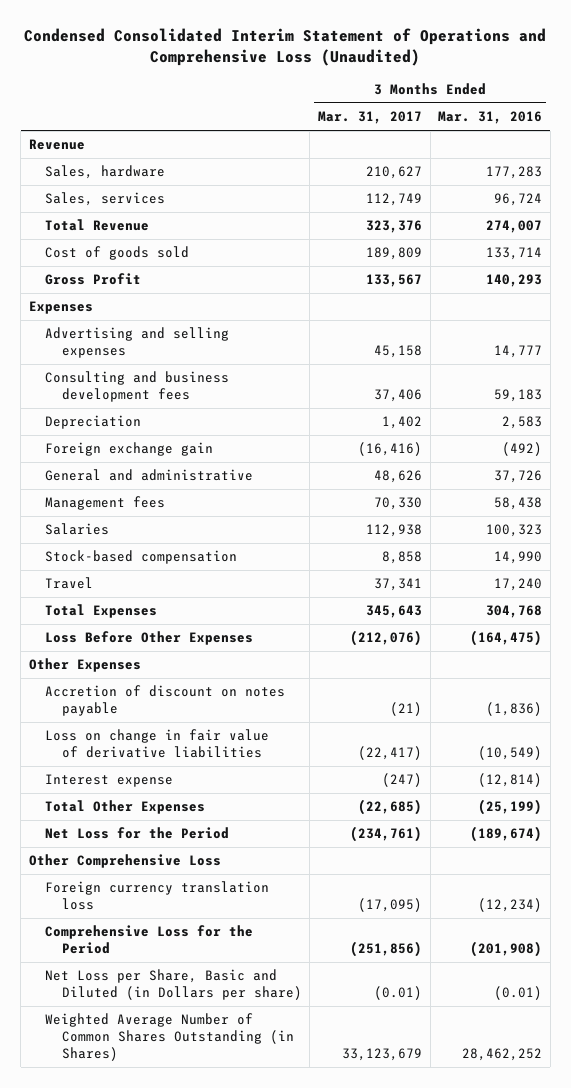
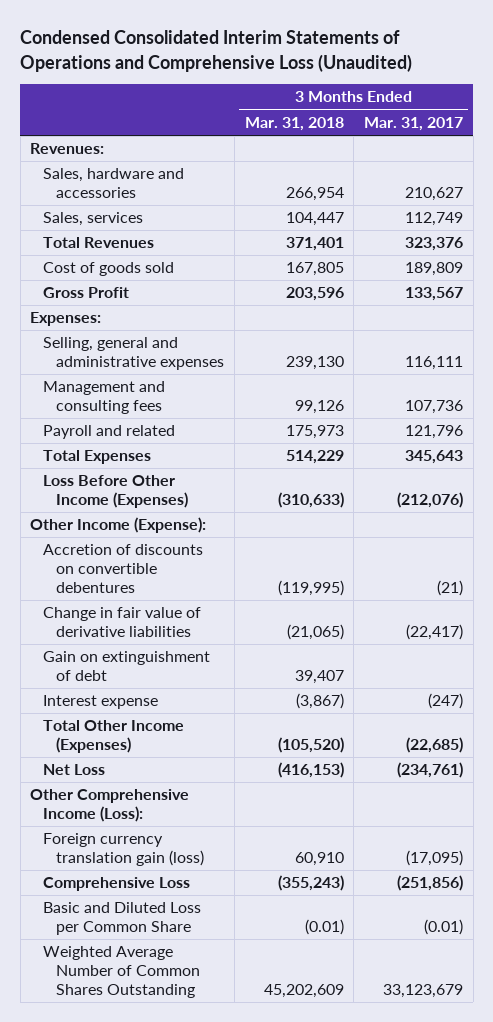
[24,28,547,67] Condensed Consolidated Interim Statement of Operations and Comprehensive Loss (Unaudited) -> [20,30,413,72] Condensed Consolidated Interim Statements of Operations and Comprehensive Loss (Unaudited)
[438,111,543,125] Mar. 31, 2016 -> none
none -> [244,116,344,131] Mar. 31, 2018
[28,139,85,151] Revenue -> [30,143,105,155] Revenues:
[45,165,166,180] Sales, hardware -> [43,168,185,199] Sales, hardware and accessories
[45,219,150,232] Total Revenue -> [43,237,155,249] Total Revenues
[45,327,230,359] Advertising and selling expenses -> none
[45,371,230,403] Consulting and business development fees -> none
[45,415,142,430] Depreciation -> none
[45,442,214,457] Foreign exchange gain -> none
[45,523,110,536] Salaries -> none
[45,550,238,565] Stock-based compensation -> none
[45,577,94,590] Travel -> none
[28,301,93,315] Expenses -> [30,312,102,327] Expenses:
[45,469,254,482] General and administrative -> [43,337,224,371] Selling, general and administrative expenses
[373,470,422,484] 48,626 -> [405,356,464,371] 116,111
[45,496,166,511] Management fees -> [43,381,166,415] Management and consulting fees
[373,497,422,511] 70,330 -> [405,400,464,415] 107,736
none -> [43,425,176,440] Payroll and related
[45,631,254,646] Loss Before Other Expenses -> [43,475,188,509] Loss Before Other Income (Expenses)
[28,658,141,673] Other Expenses -> [30,517,207,534] Other Income (Expense):
[45,685,286,717] Accretion of discount on notes payable -> [43,544,204,593] Accretion of discounts on convertible debentures
[45,729,270,759] Loss on change in fair value of derivative liabilities -> [43,607,202,638] Change in fair value of derivative liabilities
none -> [43,651,211,682] Gain on extinguishment of debt
[45,800,206,815] Total Other Expenses -> [43,720,185,754] Total Other Income (Expenses)
[45,827,230,840] Net Loss for the Period -> [43,764,106,776] Net Loss
[28,854,221,869] Other Comprehensive Loss -> [30,789,190,823] Other Comprehensive Income (Loss):
[45,881,270,911] Foreign currency translation loss -> [43,833,204,867] Foreign currency translation gain (loss)
[45,925,254,955] Comprehensive Loss for the Period -> [43,877,191,892] Comprehensive Loss
[45,969,302,1001] Net Loss per Share, Basic and Diluted (in Dollars per share) -> [43,902,202,936] Basic and Diluted Loss per Common Share
[45,1013,294,1062] Weighted Average Number of Common Shares Outstanding (in Shares) -> [43,946,200,998] Weighted Average Number of Common Shares Outstanding

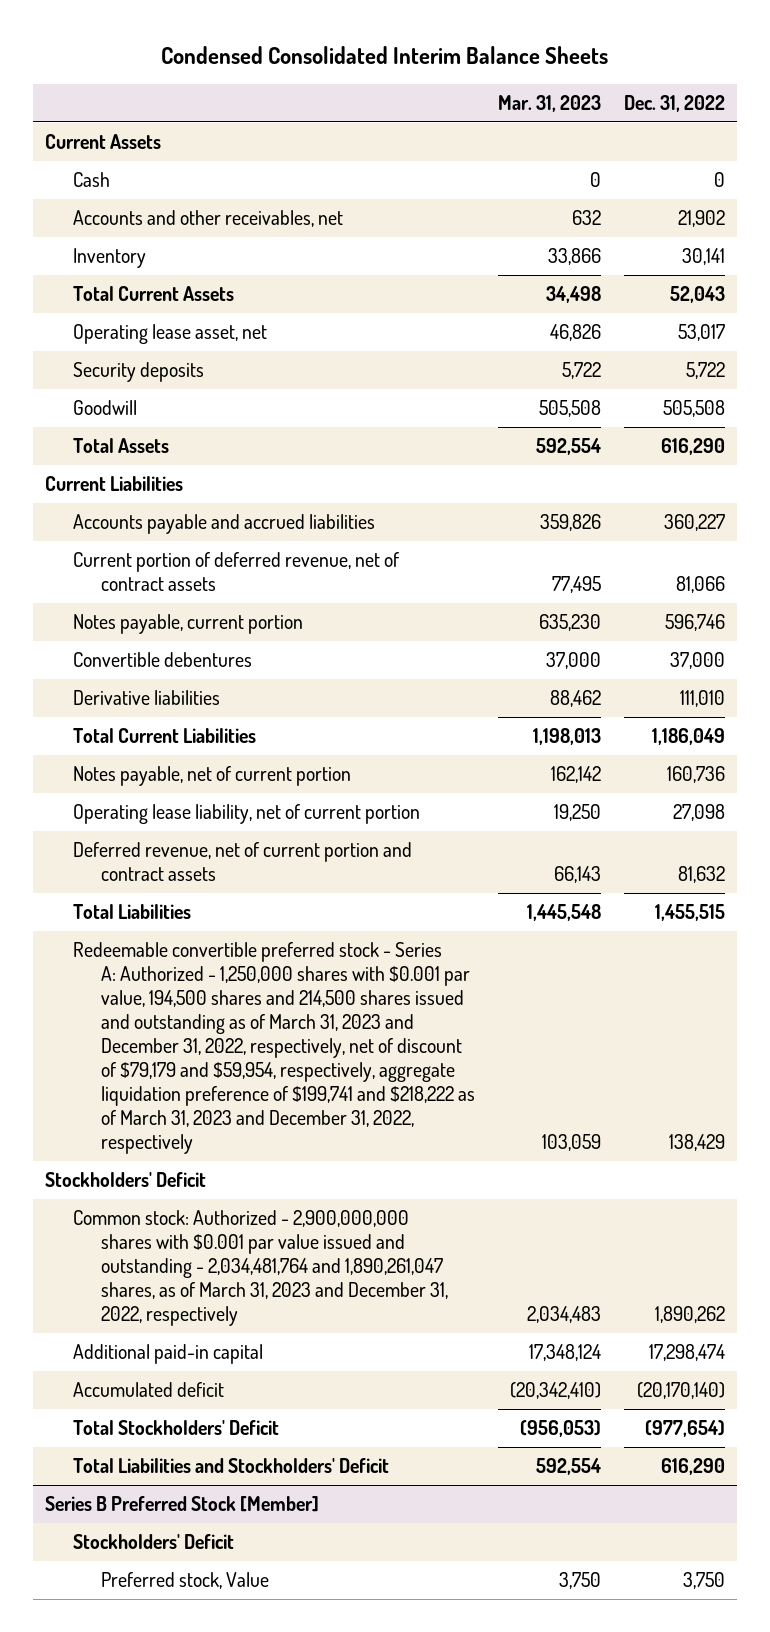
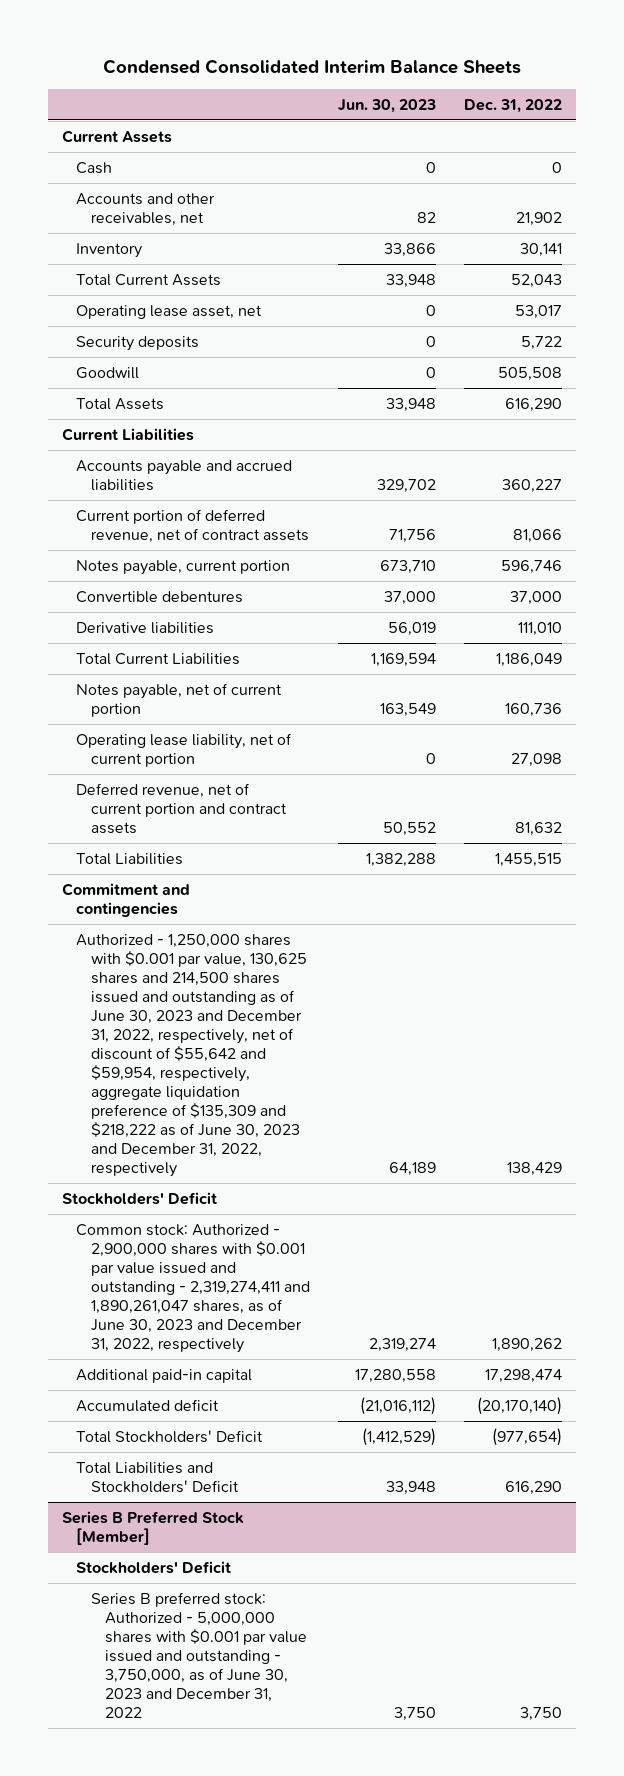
[498,94,602,112] Mar. 31, 2023 -> none
none -> [337,98,436,113] Jun. 30, 2023
none -> [61,882,190,917] Commitment and contingencies
[73,942,475,1155] Redeemable convertible preferred stock - Series A: Authorized - 1,250,000 shares with $0.001 par value, 194,500 shares and 214,500 shares issued and outstanding as of March 31, 2023 and December 31, 2022, respectively, net of discount of $79,179 and $59,954, respectively, aggregate liquidation preference of $199,741 and $218,222 as of March 31, 2023 and December 31, 2022, respectively -> [76,933,307,1178] Authorized - 1,250,000 shares with $0.001 par value, 130,625 shares and 214,500 shares issued and outstanding as of June 30, 2023 and December 31, 2022, respectively, net of discount of $55,642 and $59,954, respectively, aggregate liquidation preference of $135,309 and $218,222 as of June 30, 2023 and December 31, 2022, respectively
[73,1210,448,1327] Common stock: Authorized - 2,900,000,000 shares with $0.001 par value issued and outstanding - 2,034,481,764 and 1,890,261,047 shares, as of March 31, 2023 and December 31, 2022, respectively -> [76,1223,310,1354] Common stock: Authorized - 2,900,000 shares with $0.001 par value issued and outstanding - 2,319,274,411 and 1,890,261,047 shares, as of June 30, 2023 and December 31, 2022, respectively
[100,1572,269,1590] Preferred stock, Value -> [90,1591,307,1719] Series B preferred stock: Authorized - 5,000,000 shares with $0.001 par value issued and outstanding - 3,750,000, as of June 30, 2023 and December 31, 2022

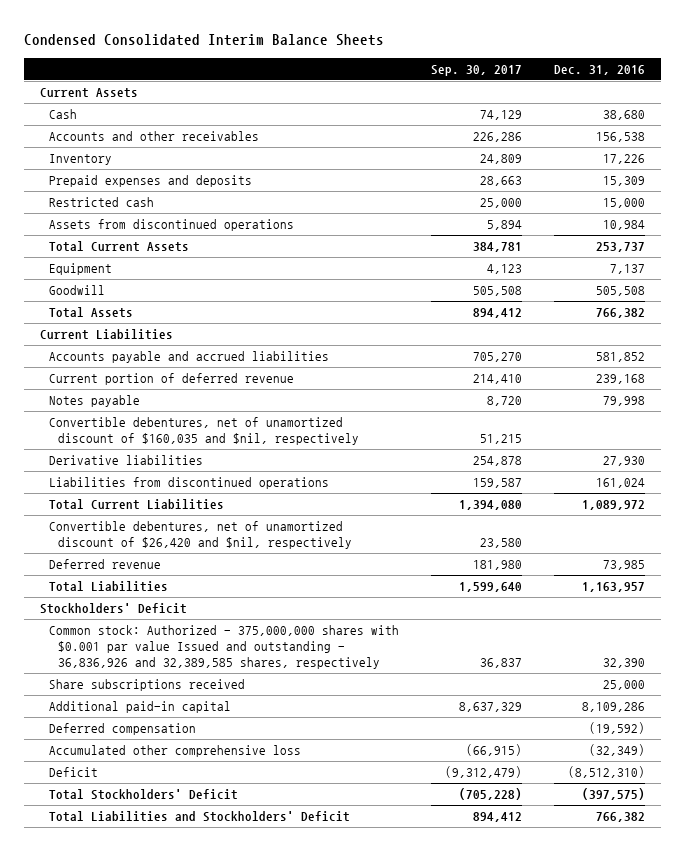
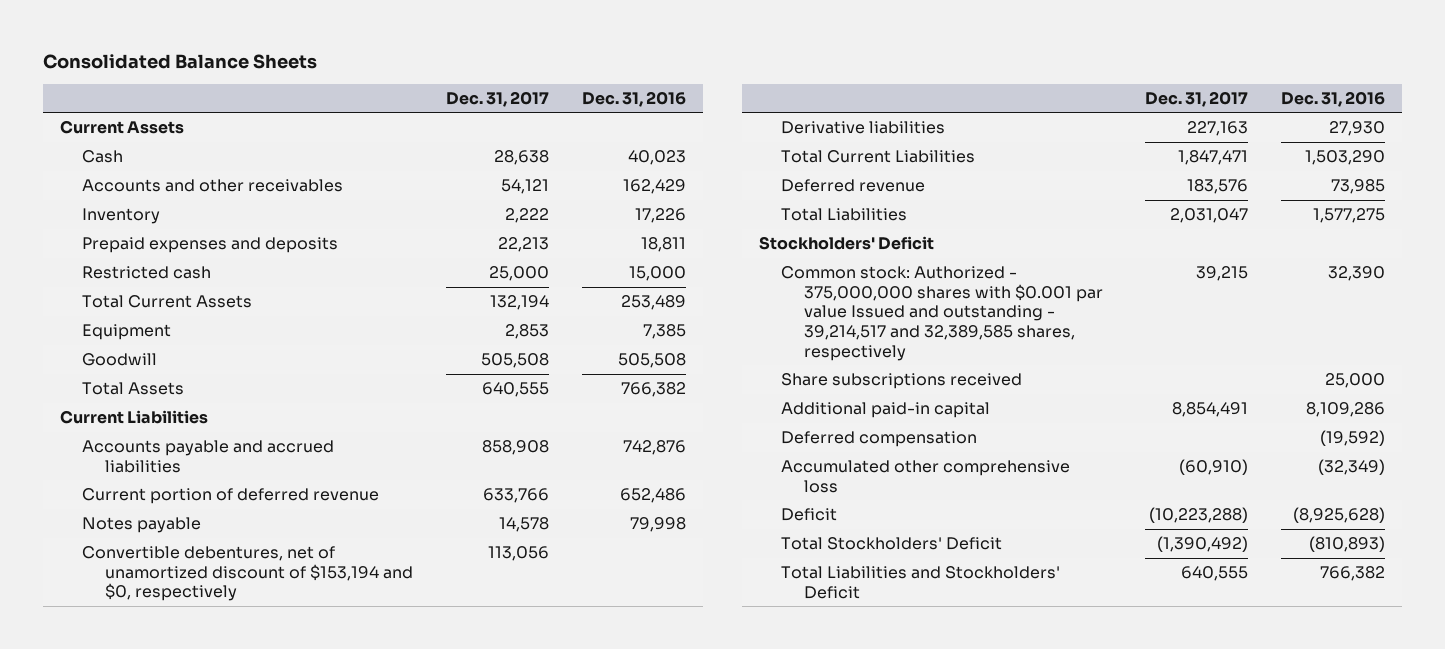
[23,34,384,47] Condensed Consolidated Interim Balance Sheets -> [43,53,318,69] Consolidated Balance Sheets
[430,64,522,76] Sep. 30, 2017 -> none
none -> [446,90,550,107] Dec. 31, 2017
[602,110,645,121] 38,680 -> [628,150,687,166] 40,023
[595,132,645,143] 156,538 -> [623,179,687,195] 162,429
[602,176,645,187] 15,309 -> [641,237,687,253] 18,811
[49,219,295,232] Assets from discontinued operations -> none
[595,242,645,253] 253,737 -> [621,295,687,311] 253,489
[609,264,645,275] 7,137 -> [643,324,687,340] 7,385
[595,352,645,363] 581,852 -> [623,440,687,456] 742,876
[595,374,645,385] 239,168 -> [620,488,687,504] 652,486
[49,417,360,445] Convertible debentures, net of unamortized discount of $160,035 and $nil, respectively -> [82,546,413,602] Convertible debentures, net of unamortized discount of $153,194 and $0, respectively
[49,477,330,490] Liabilities from discontinued operations -> none
[49,521,353,549] Convertible debentures, net of unamortized discount of $26,420 and $nil, respectively -> none
[581,500,645,511] 1,089,972 -> [1305,150,1386,166] 1,503,290
[581,582,645,593] 1,163,957 -> [1313,208,1386,224] 1,577,275
[49,625,400,669] Common stock: Authorized - 375,000,000 shares with $0.001 par value Issued and outstanding - 36,836,926 and 32,389,585 shares, respectively -> [781,266,1103,361] Common stock: Authorized - 375,000,000 shares with $0.001 par value Issued and outstanding - 39,214,517 and 32,389,585 shares, respectively
[567,766,645,779] (8,512,310) -> [1293,507,1386,524] (8,925,628)
[581,788,645,801] (397,575) -> [1309,536,1386,553] (810,893)

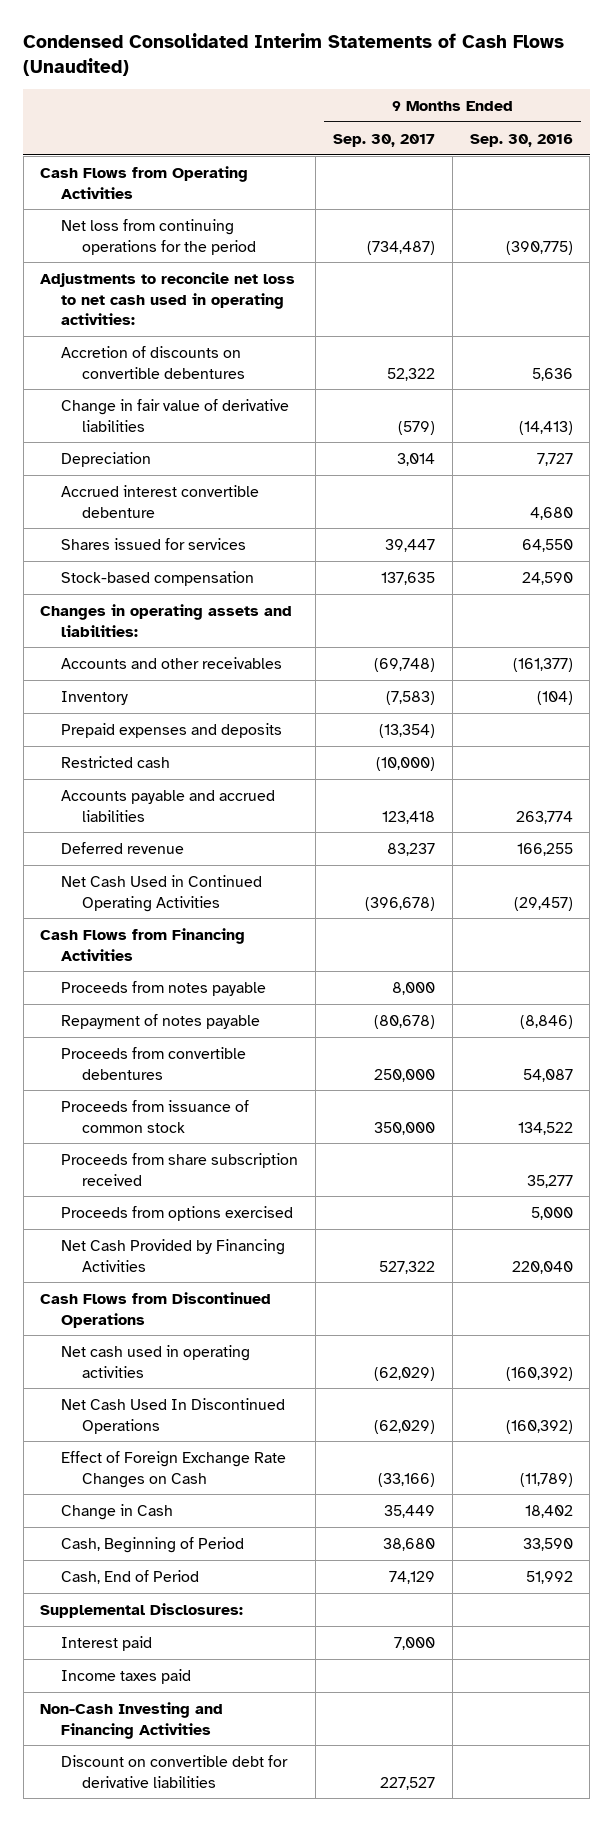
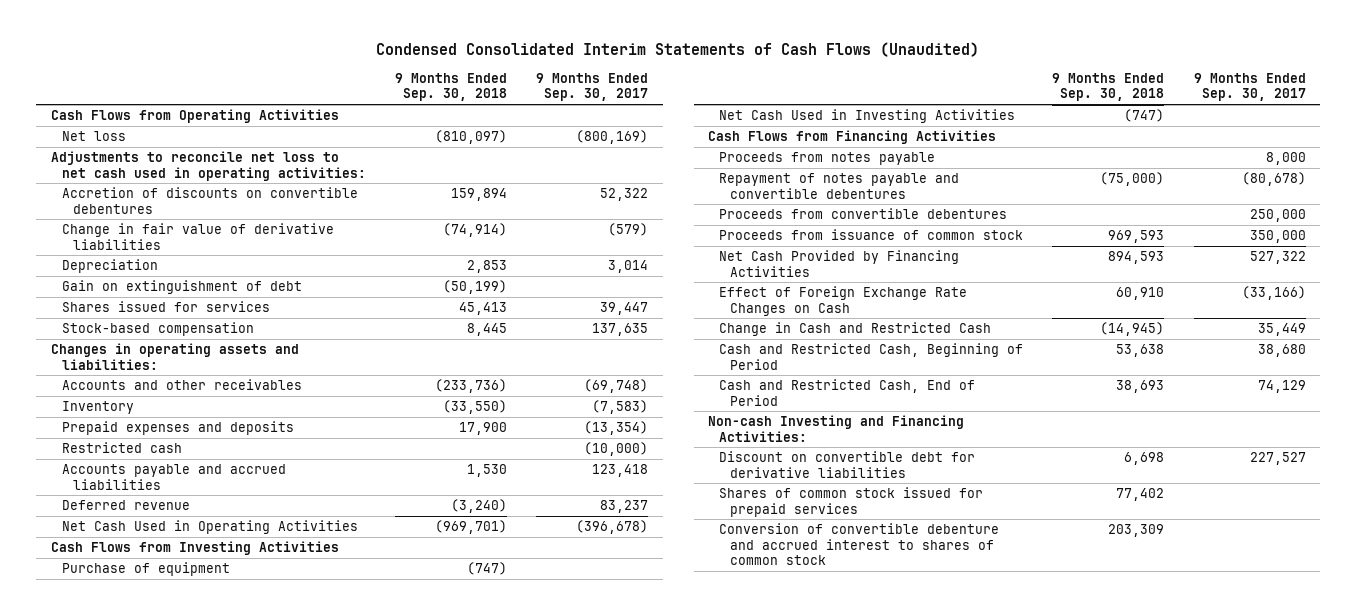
[469,133,573,147] Sep. 30, 2016 -> none
none -> [394,72,507,102] 9 Months Ended Sep. 30, 2018
[61,218,257,255] Net loss from continuing operations for the period -> none
none -> [61,130,126,141] Net loss
[61,484,260,518] Accrued interest convertible debenture -> none
none -> [61,279,302,294] Gain on extinguishment of debt
[61,874,263,912] Net Cash Used in Continued Operating Activities -> [61,519,358,534] Net Cash Used in Operating Activities
none -> [50,540,339,555] Cash Flows from Investing Activities
none -> [61,561,230,576] Purchase of equipment
none -> [719,108,1016,123] Net Cash Used in Investing Activities
[61,1013,261,1029] Repayment of notes payable -> [719,172,960,199] Repayment of notes payable and convertible debentures
[61,1152,299,1186] Proceeds from share subscription received -> none
[61,1205,294,1221] Proceeds from options exercised -> none
[40,1291,272,1328] Cash Flows from Discontinued Operations -> none
[61,1344,251,1378] Net cash used in operating activities -> none
[61,1397,286,1434] Net Cash Used In Discontinued Operations -> none
[40,1602,244,1618] Supplemental Disclosures: -> none
[61,1635,153,1651] Interest paid -> none
[61,1668,192,1684] Income taxes paid -> none
[61,1503,174,1520] Change in Cash -> [719,321,992,336] Change in Cash and Restricted Cash
[61,1536,245,1553] Cash, Beginning of Period -> [719,342,1024,370] Cash and Restricted Cash, Beginning of Period
[61,1569,200,1584] Cash, End of Period -> [719,378,976,406] Cash and Restricted Cash, End of Period
[40,1701,224,1739] Non-Cash Investing and Financing Activities -> [708,414,965,442] Non-cash Investing and Financing Activities:
none -> [719,486,984,517] Shares of common stock issued for prepaid services
none -> [719,522,1000,566] Conversion of convertible debenture and accrued interest to shares of common stock

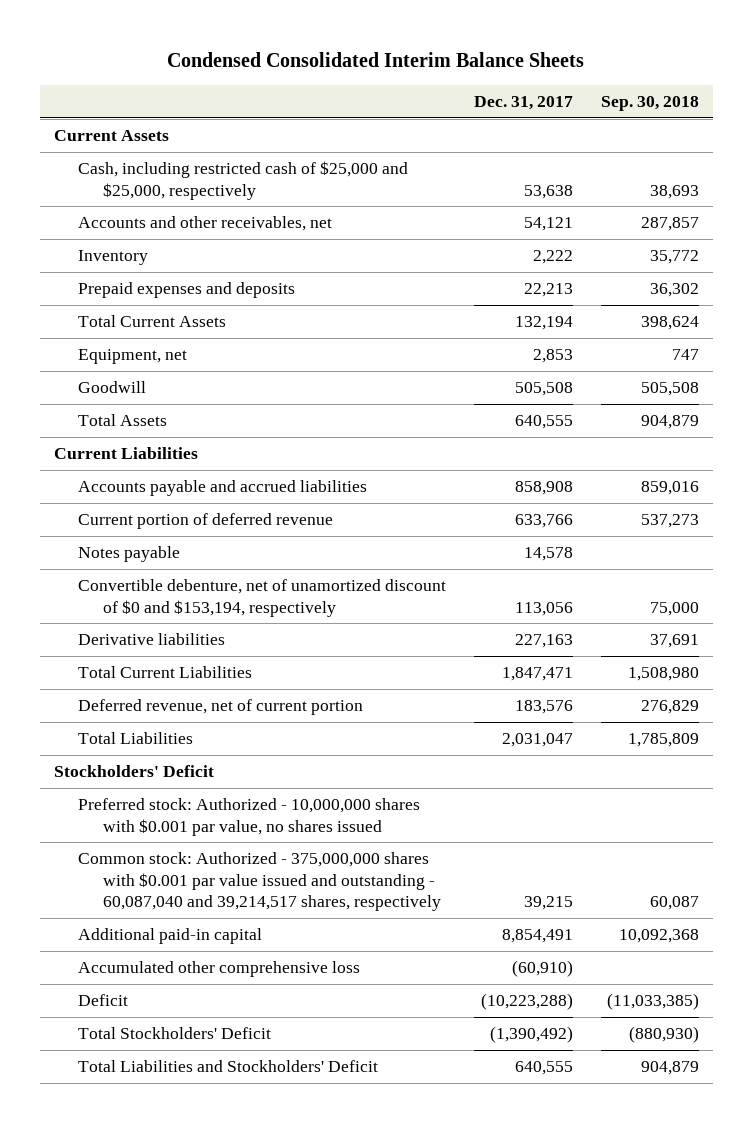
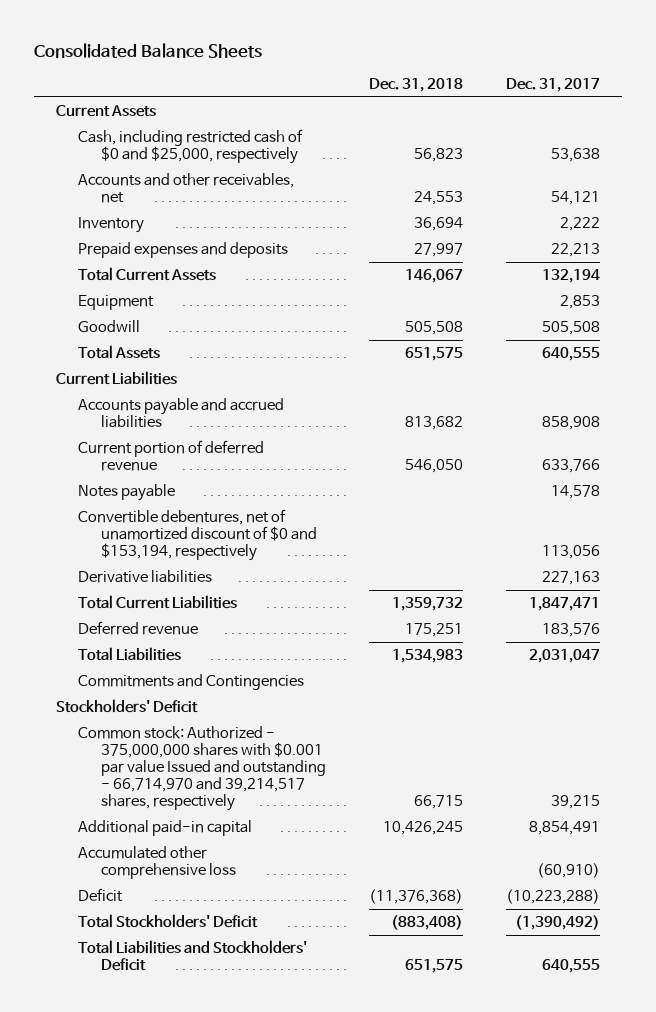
[167,52,585,68] Condensed Consolidated Interim Balance Sheets -> [34,42,263,58] Consolidated Balance Sheets
[600,95,699,111] Sep. 30, 2018 -> none
none -> [368,78,463,93] Dec. 31, 2018
[78,161,409,200] Cash, including restricted cash of $25,000 and $25,000, respectively -> [78,128,304,165] Cash, including restricted cash of $0 and $25,000, respectively
[78,349,188,365] Equipment, net -> [78,294,155,310] Equipment
[78,579,447,617] Convertible debenture, net of unamortized discount of $0 and $153,194, respectively -> [78,508,317,562] Convertible debentures, net of unamortized discount of $0 and $153,194, respectively
[78,699,364,716] Deferred revenue, net of current portion -> [78,620,199,635] Deferred revenue
none -> [78,673,305,690] Commitments and Contingencies
[78,798,421,836] Preferred stock: Authorized - 10,000,000 shares with $0.001 par value, no shares issued -> none
[78,852,441,911] Common stock: Authorized - 375,000,000 shares with $0.001 par value issued and outstanding - 60,087,040 and 39,214,517 shares, respectively -> [78,725,326,812] Common stock: Authorized - 375,000,000 shares with $0.001 par value Issued and outstanding - 66,714,970 and 39,214,517 shares, respectively

